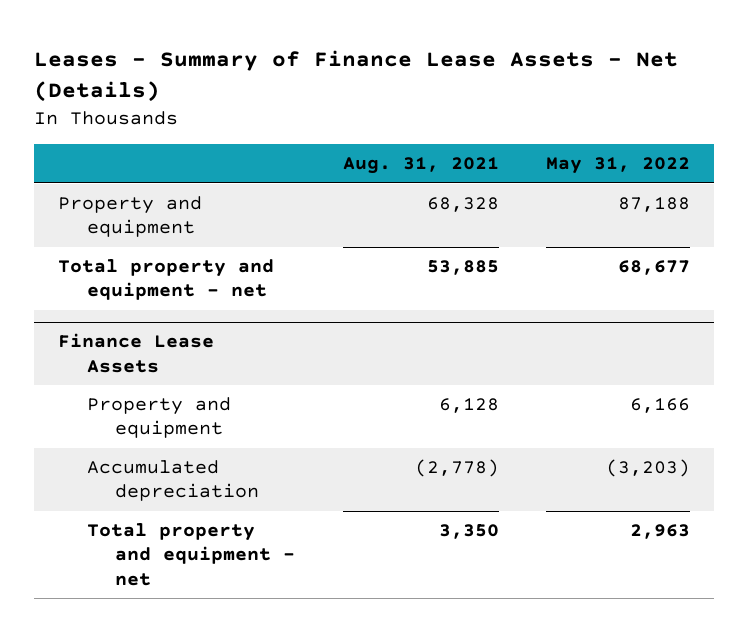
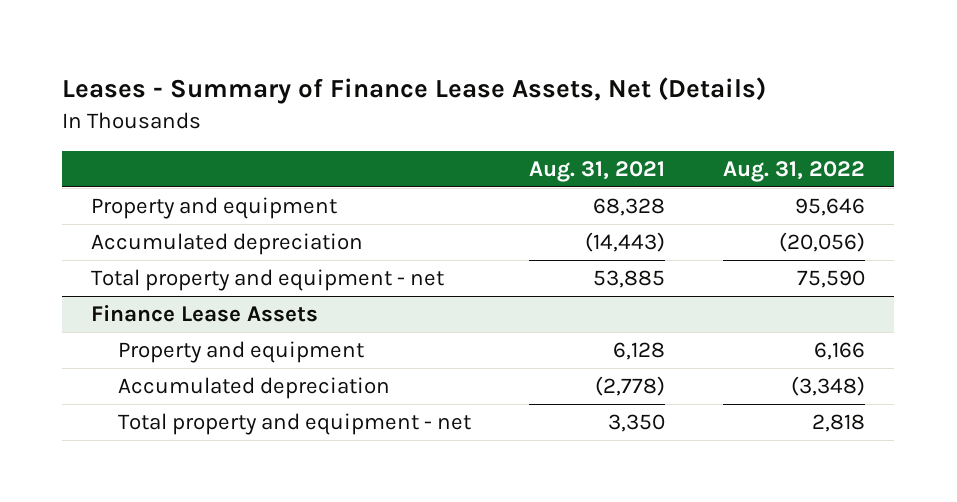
[34,49,679,103] Leases - Summary of Finance Lease Assets - Net (Details) -> [62,77,767,105] Leases - Summary of Finance Lease Assets, Net (Details)
[546,157,691,175] May 31, 2022 -> none
none -> [723,160,866,182] Aug. 31, 2022
none -> [91,233,364,256] Accumulated depreciation

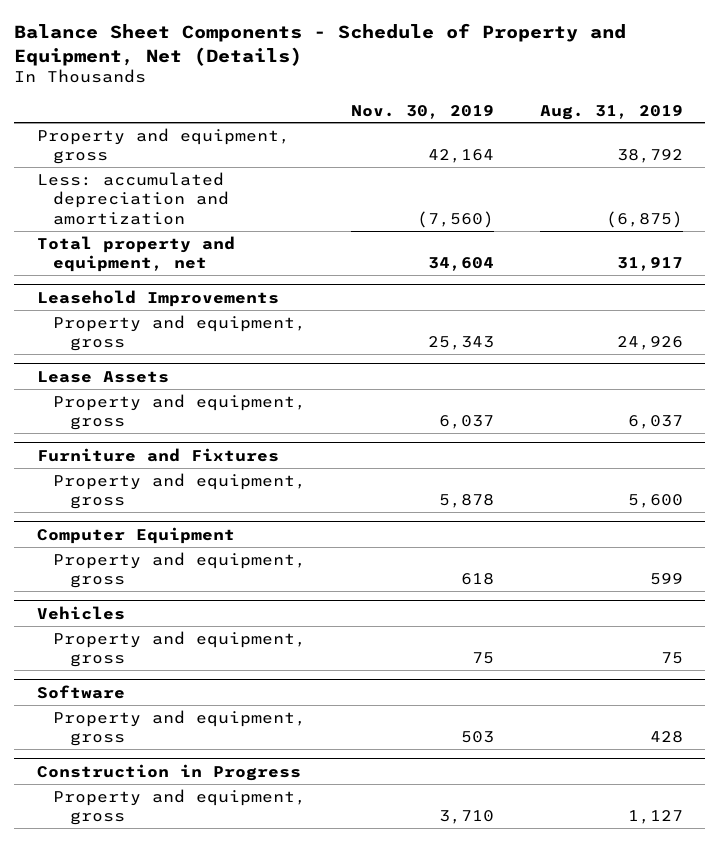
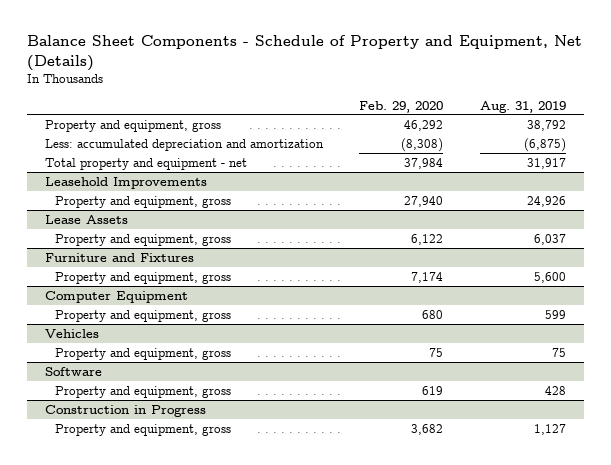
[351,104,495,119] Nov. 30, 2019 -> none
none -> [359,100,444,113] Feb. 29, 2020
[36,235,235,273] Total property and equipment, net -> [44,157,247,170] Total property and equipment - net

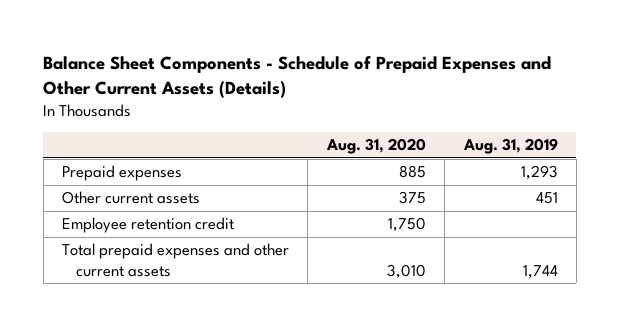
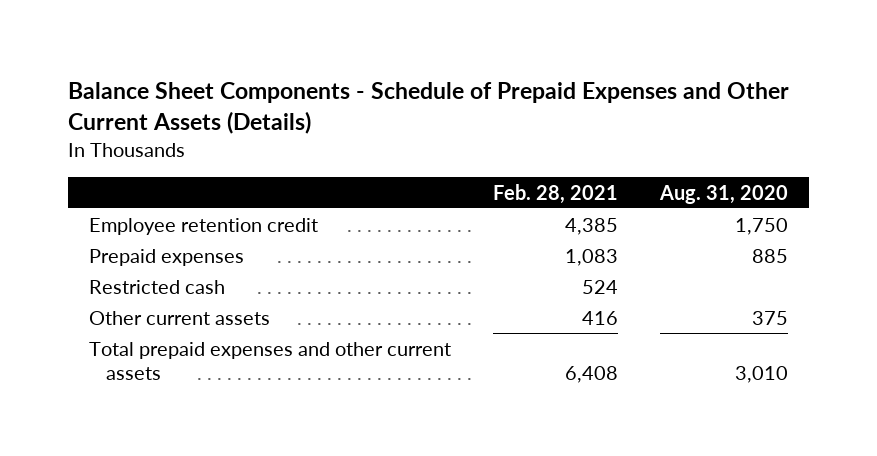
[462,138,558,155] Aug. 31, 2019 -> none
none -> [492,183,618,204] Feb. 28, 2021
[62,217,235,234] Employee retention credit -> [88,217,318,235] Employee retention credit
none -> [88,279,225,294] Restricted cash

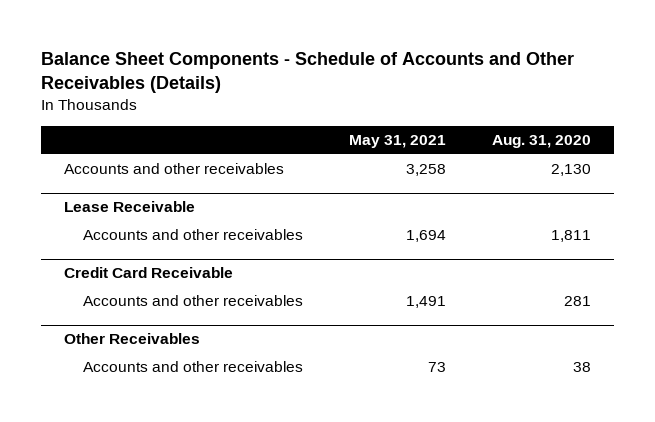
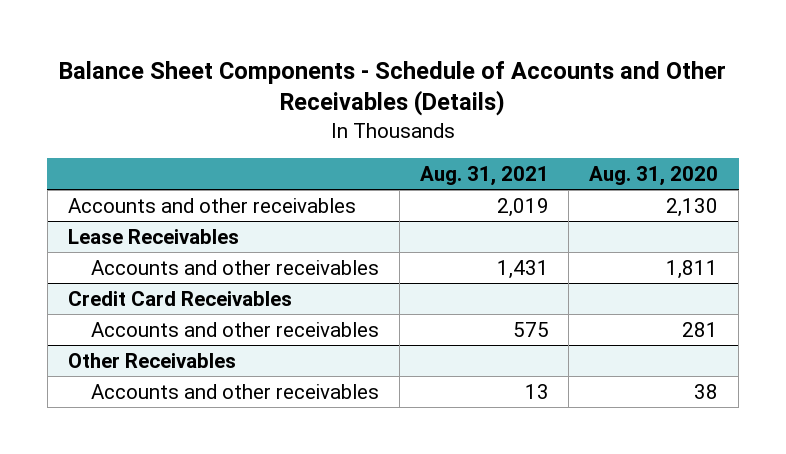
[349,135,447,149] May 31, 2021 -> none
none -> [419,165,549,186] Aug. 31, 2021
[63,201,195,213] Lease Receivable -> none
none -> [67,228,239,244] Lease Receivables
[63,267,233,279] Credit Card Receivable -> [67,290,292,306] Credit Card Receivables

